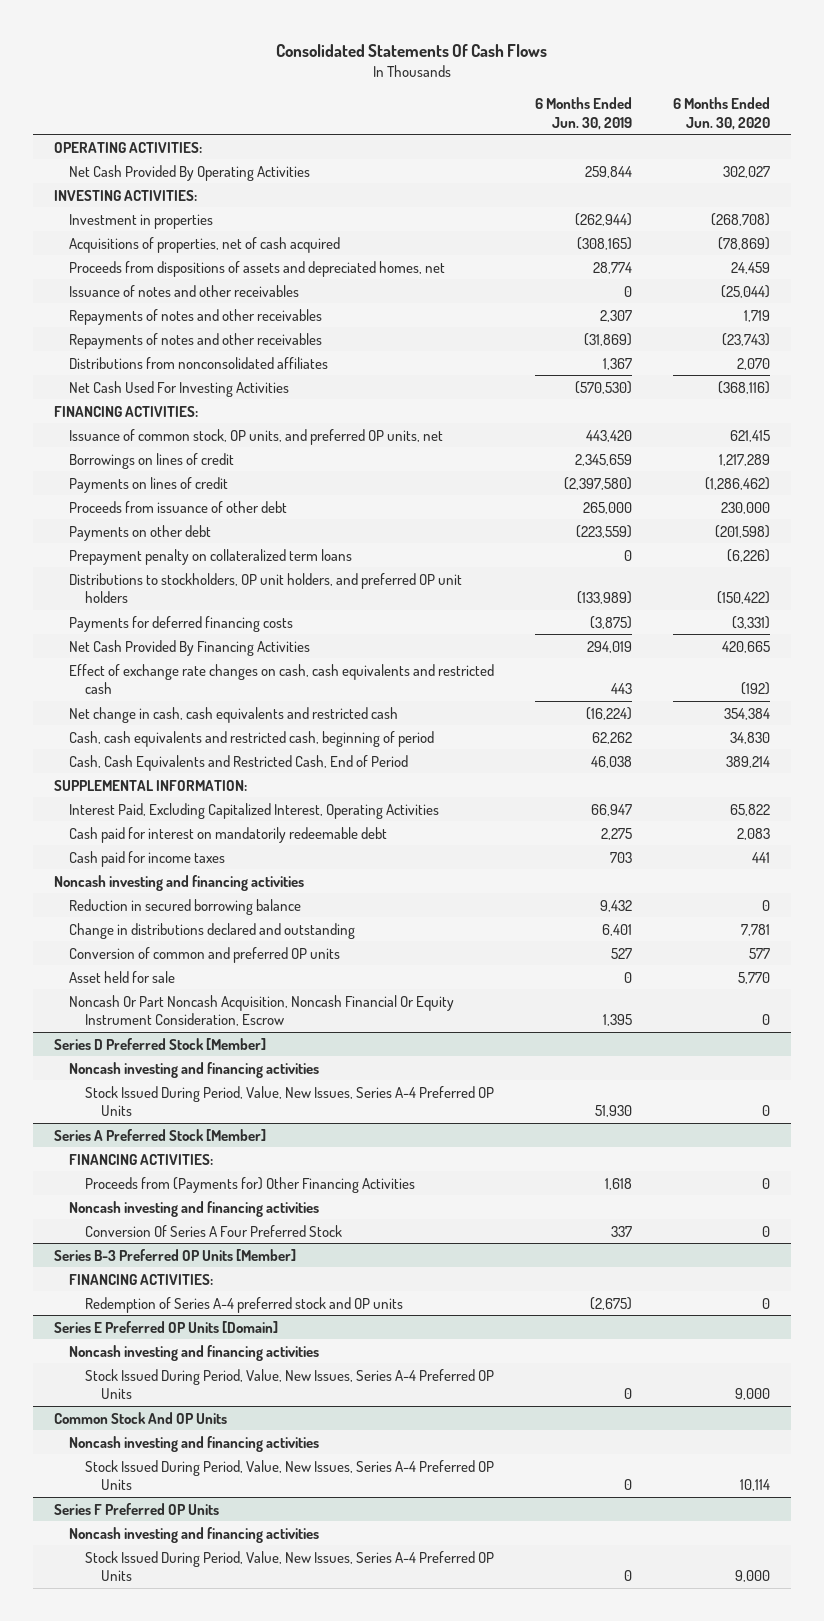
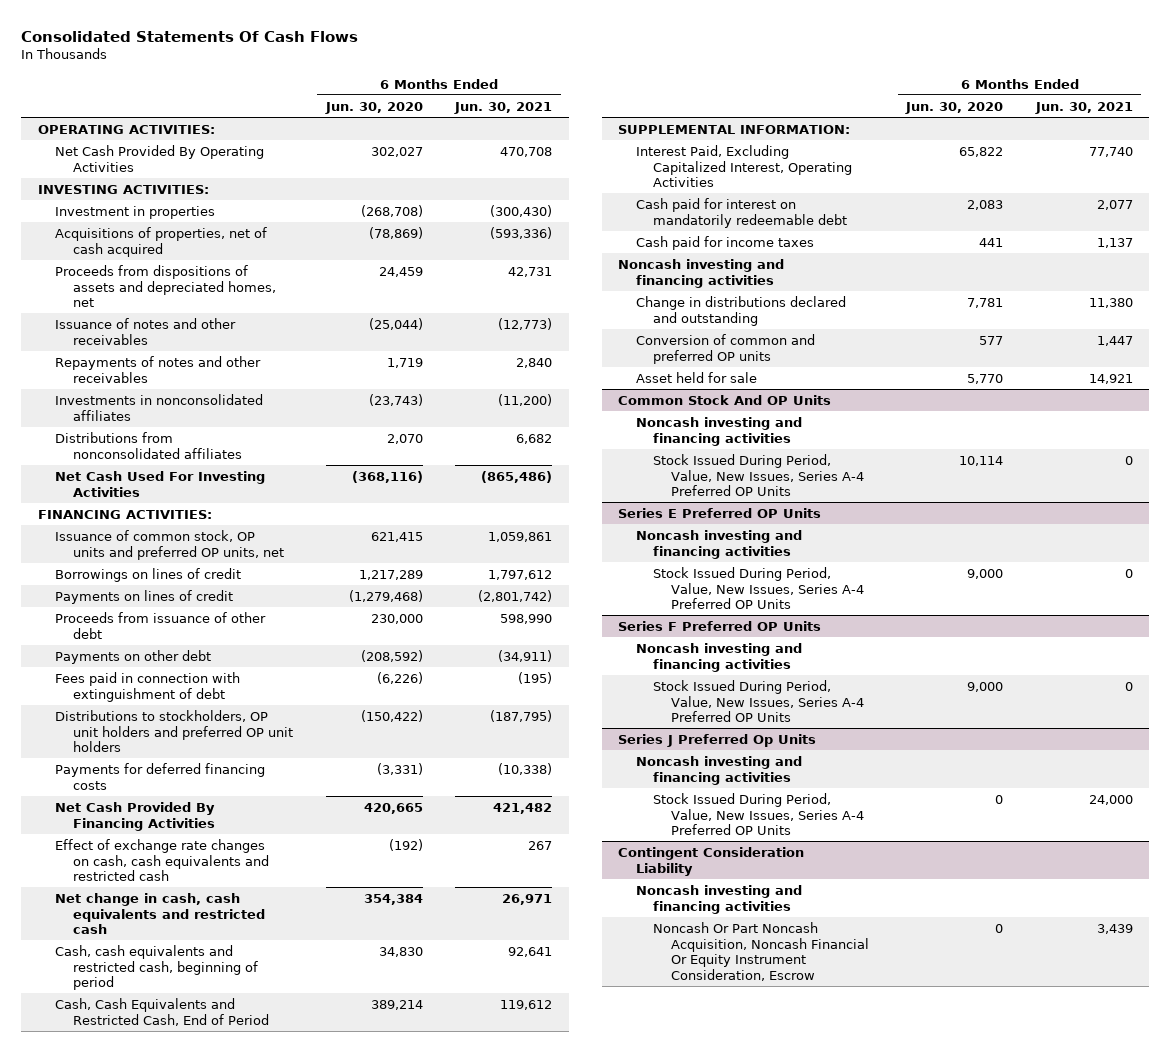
[535,97,633,130] 6 Months Ended Jun. 30, 2019 -> none
none -> [454,101,553,114] Jun. 30, 2021
[69,332,323,349] Repayments of notes and other receivables -> [55,393,264,421] Investments in nonconsolidated affiliates
[69,428,444,445] Issuance of common stock, OP units, and preferred OP units, net -> [55,529,284,560] Issuance of common stock, OP units and preferred OP units, net
[705,476,771,490] (1,286,462) -> [348,589,423,602] (1,279,468)
[715,524,771,538] (201,598) -> [360,649,423,662] (208,592)
[69,548,353,565] Prepayment penalty on collateralized term loans -> [55,671,241,702] Fees paid in connection with extinguishment of debt
[69,572,463,603] Distributions to stockholders, OP unit holders, and preferred OP unit holders -> [55,709,293,753] Distributions to stockholders, OP unit holders and preferred OP unit holders
[69,898,302,915] Reduction in secured borrowing balance -> none
[69,994,455,1026] Noncash Or Part Noncash Acquisition, Noncash Financial Or Equity Instrument Consideration, Escrow -> none
[53,1037,266,1050] Series D Preferred Stock [Member] -> none
[69,1061,320,1078] Noncash investing and financing activities -> none
[85,1085,495,1116] Stock Issued During Period, Value, New Issues, Series A-4 Preferred OP Units -> none
[53,1128,266,1141] Series A Preferred Stock [Member] -> none
[69,1153,214,1165] FINANCING ACTIVITIES: -> none
[85,1176,416,1193] Proceeds from (Payments for) Other Financing Activities -> none
[69,1200,320,1217] Noncash investing and financing activities -> none
[85,1224,343,1237] Conversion Of Series A Four Preferred Stock -> none
[53,1248,296,1261] Series B-3 Preferred OP Units [Member] -> none
[69,1273,214,1285] FINANCING ACTIVITIES: -> none
[85,1296,404,1313] Redemption of Series A-4 preferred stock and OP units -> none
[53,1320,278,1333] Series E Preferred OP Units [Domain] -> none
[69,1344,320,1361] Noncash investing and financing activities -> none
[85,1368,495,1399] Stock Issued During Period, Value, New Issues, Series A-4 Preferred OP Units -> none
none -> [618,507,822,518] Series E Preferred OP Units
none -> [635,529,802,559] Noncash investing and financing activities
none -> [653,566,864,610] Stock Issued During Period, Value, New Issues, Series A-4 Preferred OP Units
none -> [618,733,817,747] Series J Preferred Op Units
none -> [635,755,802,785] Noncash investing and financing activities
none -> [653,792,864,836] Stock Issued During Period, Value, New Issues, Series A-4 Preferred OP Units
none -> [618,846,805,876] Contingent Consideration Liability
none -> [635,884,802,914] Noncash investing and financing activities
none -> [653,921,869,981] Noncash Or Part Noncash Acquisition, Noncash Financial Or Equity Instrument Consideration, Escrow

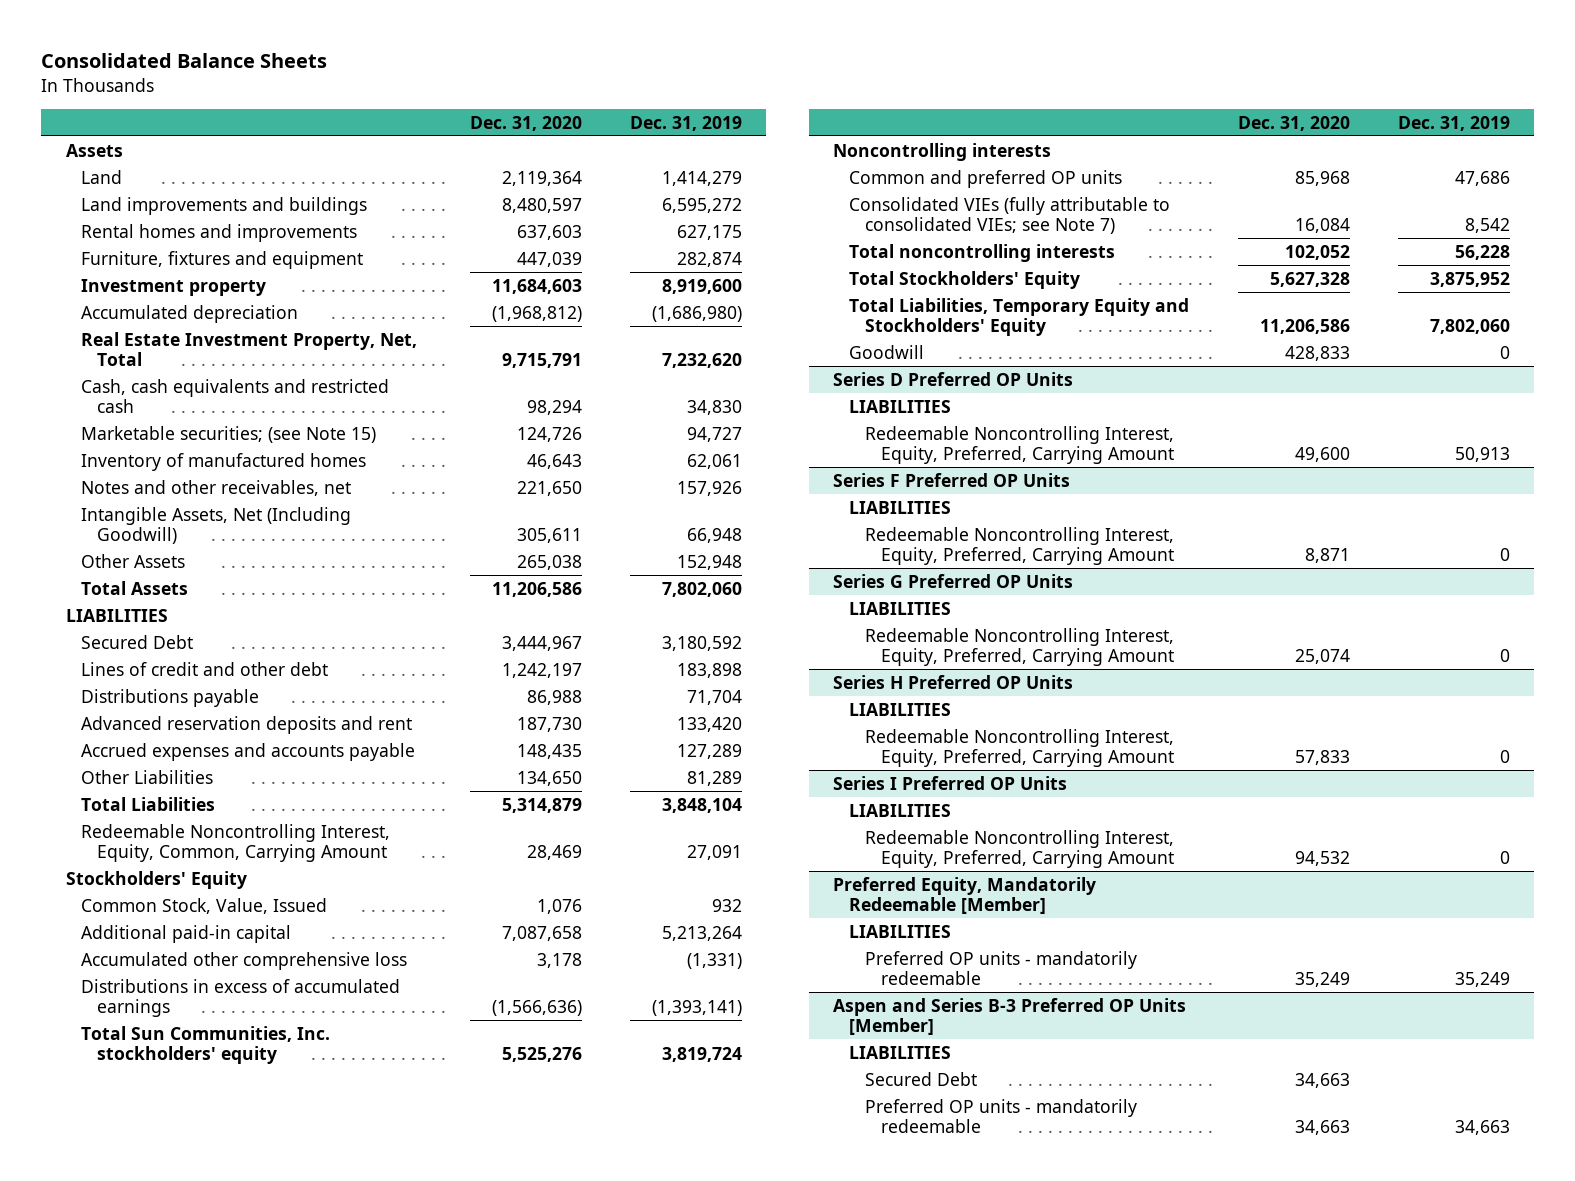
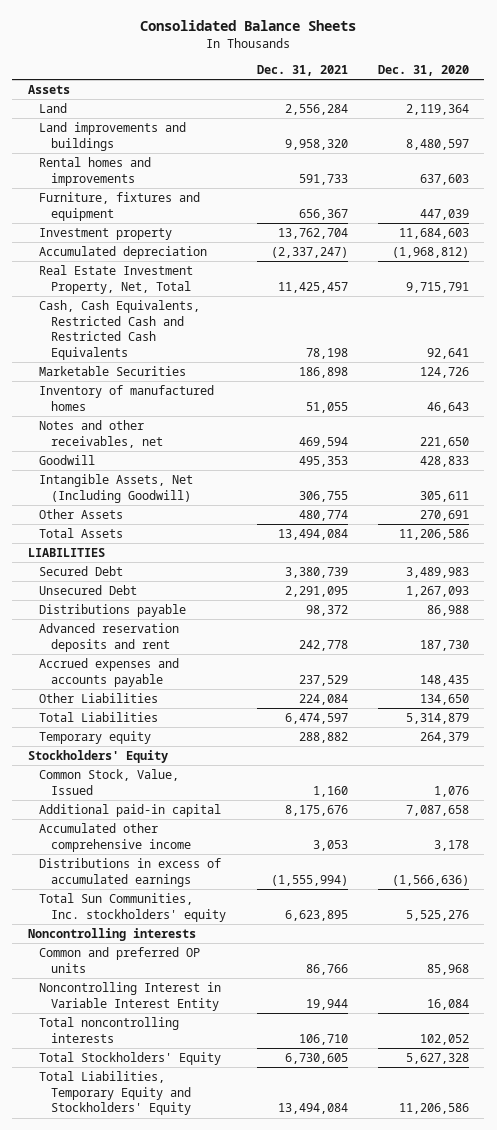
[629,115,742,131] Dec. 31, 2019 -> none
none -> [256,65,348,77] Dec. 31, 2021
[81,378,390,413] Cash, cash equivalents and restricted cash -> [39,300,201,361] Cash, Cash Equivalents, Restricted Cash and Restricted Cash Equivalents
[526,399,582,415] 98,294 -> [427,348,470,360] 92,641
[81,425,377,443] Marketable securities; (see Note 15) -> [39,366,187,377] Marketable Securities
[849,344,925,359] Goodwill -> [39,455,96,466] Goodwill
[516,554,582,570] 265,038 -> [420,510,470,522] 270,691
[81,661,329,676] Lines of credit and other debt -> none
[501,635,582,651] 3,444,967 -> [406,567,470,579] 3,489,983
none -> [39,585,138,596] Unsecured Debt
[81,823,391,862] Redeemable Noncontrolling Interest, Equity, Common, Carrying Amount -> none
none -> [39,731,152,745] Temporary equity
[81,951,408,970] Accumulated other comprehensive loss -> [39,823,192,852] Accumulated other comprehensive income
[849,196,1171,234] Consolidated VIEs (fully attributable to consolidated VIEs; see Note 7) -> [39,982,222,1011] Noncontrolling Interest in Variable Interest Entity
[833,371,1074,386] Series D Preferred OP Units -> none
[849,399,952,413] LIABILITIES -> none
[865,425,1175,464] Redeemable Noncontrolling Interest, Equity, Preferred, Carrying Amount -> none
[833,472,1071,487] Series F Preferred OP Units -> none
[849,500,952,514] LIABILITIES -> none
[865,526,1175,565] Redeemable Noncontrolling Interest, Equity, Preferred, Carrying Amount -> none
[833,573,1074,588] Series G Preferred OP Units -> none
[849,601,952,615] LIABILITIES -> none
[865,627,1175,666] Redeemable Noncontrolling Interest, Equity, Preferred, Carrying Amount -> none
[833,674,1074,689] Series H Preferred OP Units -> none
[849,702,952,716] LIABILITIES -> none
[865,728,1175,767] Redeemable Noncontrolling Interest, Equity, Preferred, Carrying Amount -> none
[833,775,1068,790] Series I Preferred OP Units -> none
[849,803,952,817] LIABILITIES -> none
[865,829,1175,868] Redeemable Noncontrolling Interest, Equity, Preferred, Carrying Amount -> none
[833,876,1097,914] Preferred Equity, Mandatorily Redeemable [Member] -> none
[849,924,952,938] LIABILITIES -> none
[865,950,1138,985] Preferred OP units - mandatorily redeemable -> none
[833,997,1187,1035] Aspen and Series B-3 Preferred OP Units [Member] -> none
[849,1045,952,1059] LIABILITIES -> none
[865,1071,978,1086] Secured Debt -> none
[865,1098,1138,1133] Preferred OP units - mandatorily redeemable -> none

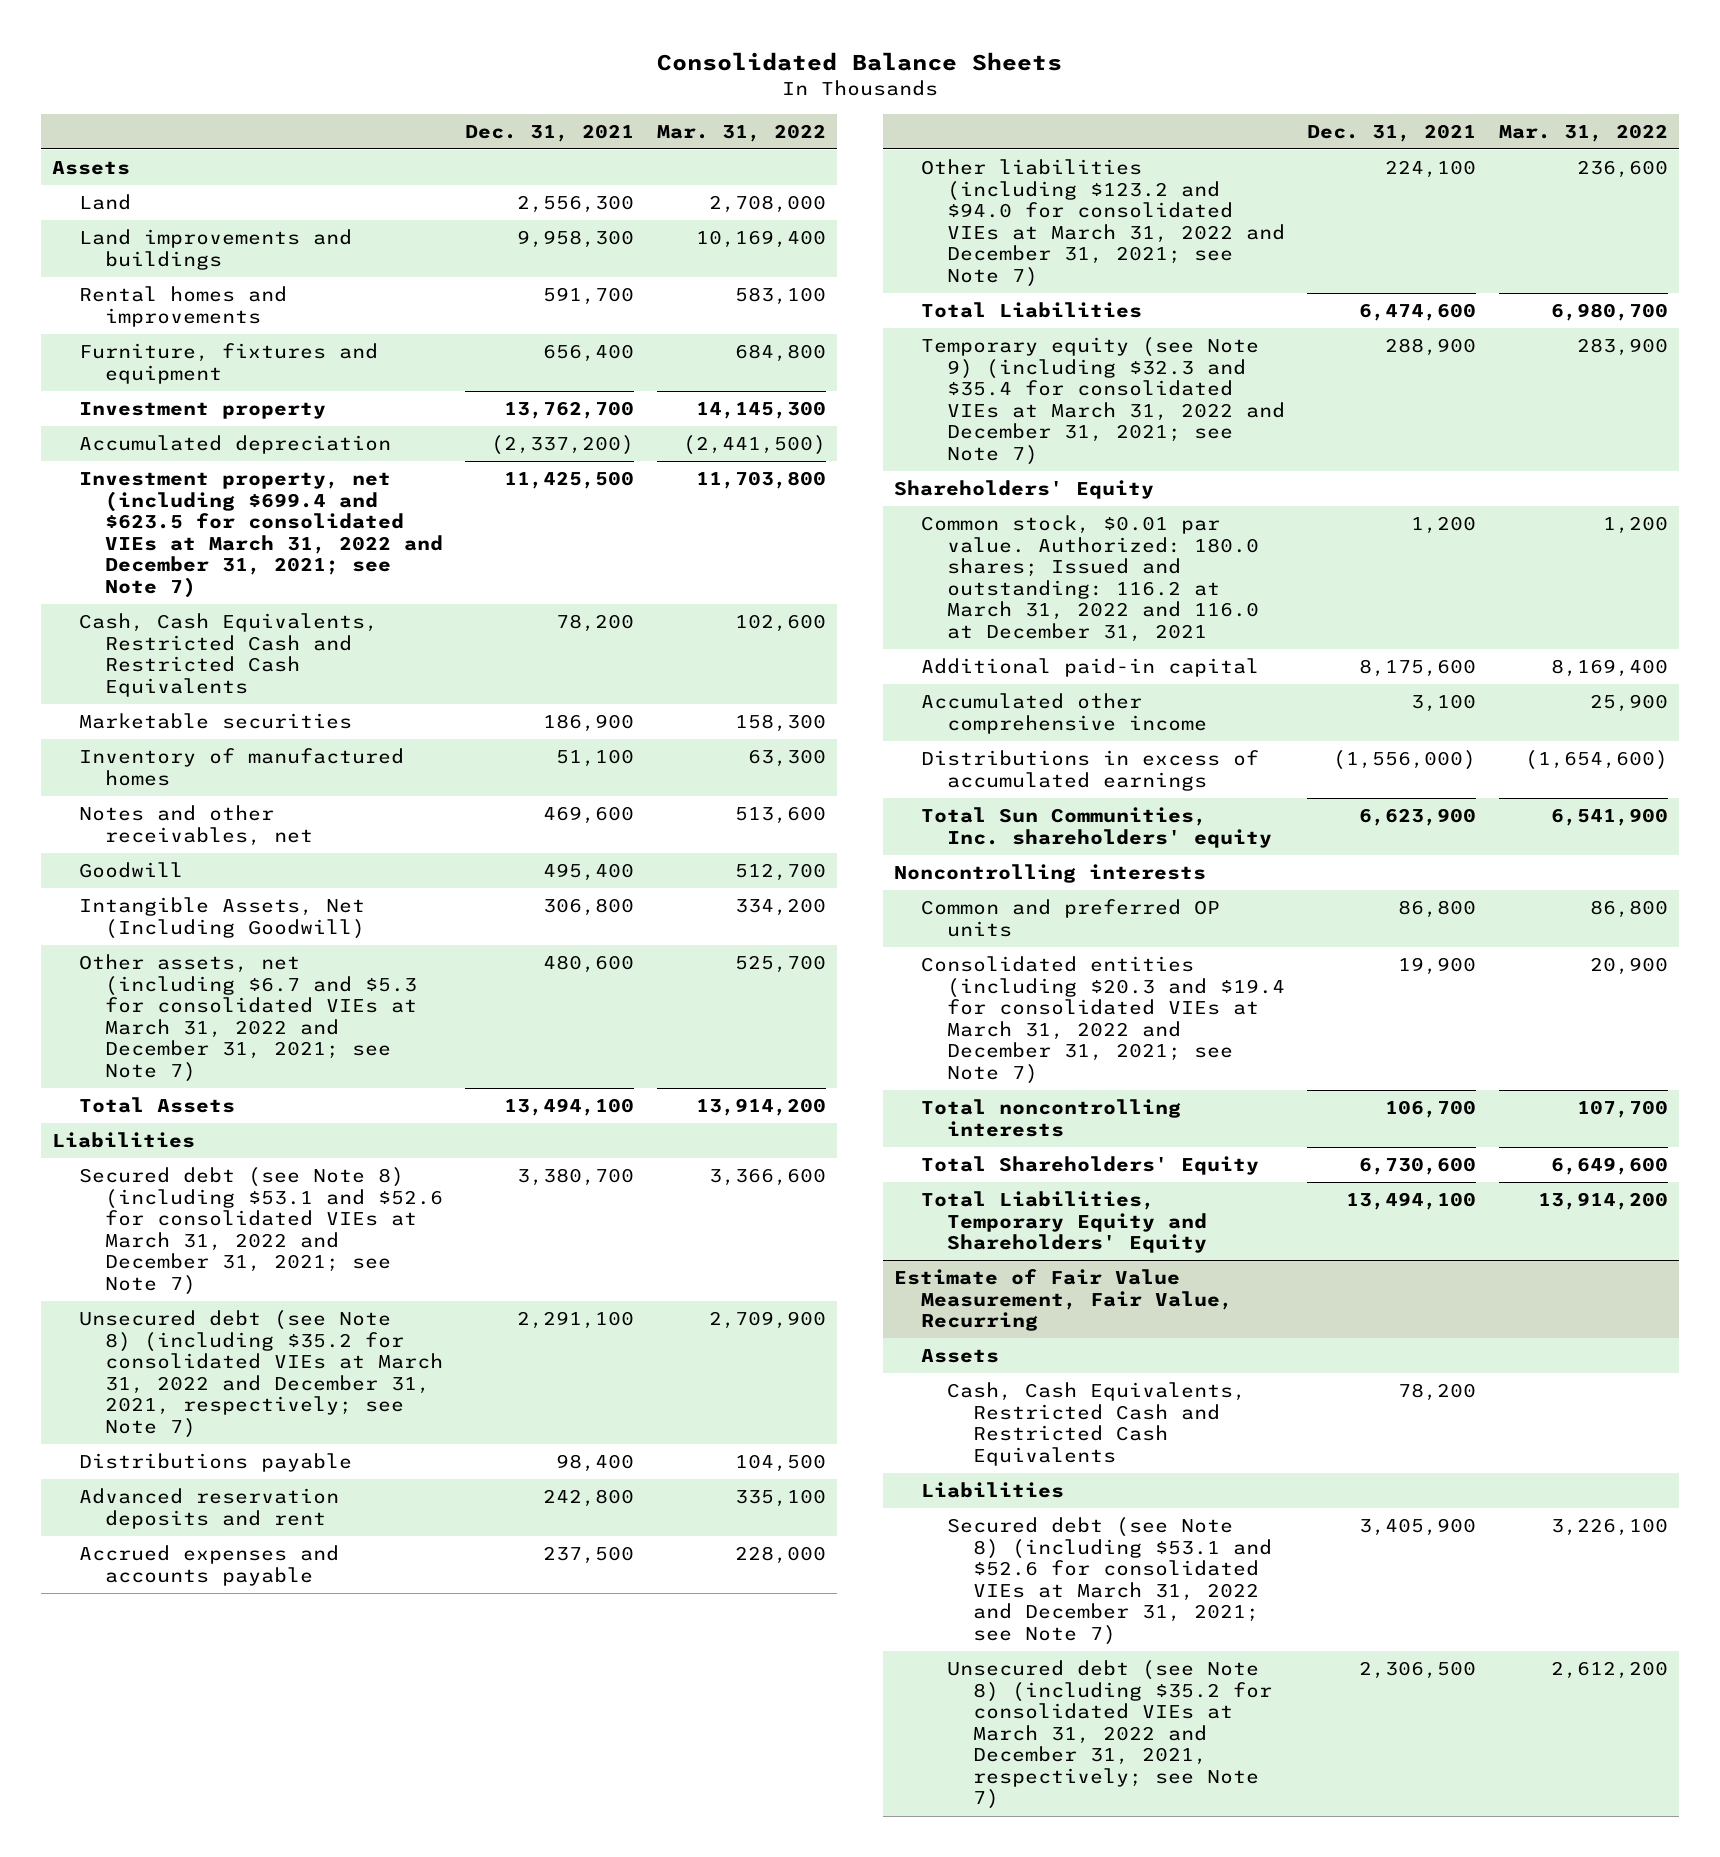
[378,65,470,77] Dec. 31, 2020 -> none
none -> [656,123,826,142] Mar. 31, 2022
[39,265,194,294] Real Estate Investment Property, Net, Total -> none
[39,509,124,520] Other Assets -> none
[39,566,124,577] Secured Debt -> none
[39,585,138,596] Unsecured Debt -> none
[39,693,159,704] Other Liabilities -> none
[39,731,152,745] Temporary equity -> none
[284,104,348,116] 2,556,284 -> [517,195,635,214] 2,556,300
[284,138,348,150] 9,958,320 -> [517,230,635,249] 9,958,300
[298,173,348,185] 591,733 -> [543,287,635,306] 591,700
[298,208,348,220] 656,367 -> [543,344,635,363] 656,400
[277,228,348,240] 13,762,704 -> [504,401,635,420] 13,762,700
[270,247,348,259] (2,337,247) -> [491,435,635,456] (2,337,200)
none -> [78,472,444,598] Investment property, net (including $699.4 and $623.5 for consolidated VIEs at March 31, 2022 and December 31, 2021; see Note 7)
[305,348,348,360] 78,198 -> [556,614,635,633] 78,200
[39,366,187,377] Marketable Securities -> [78,713,352,730] Marketable securities
[298,367,348,379] 186,898 -> [543,714,635,733] 186,900
[305,401,348,413] 51,055 -> [556,749,635,768] 51,100
[298,436,348,448] 469,594 -> [543,806,635,825] 469,600
[298,456,348,468] 495,353 -> [543,863,635,882] 495,400
[298,490,348,502] 306,755 -> [543,898,635,917] 306,800
none -> [78,954,418,1082] Other assets, net (including $6.7 and $5.3 for consolidated VIEs at March 31, 2022 and December 31, 2021; see Note 7)
[277,529,348,541] 13,494,084 -> [504,1098,635,1117] 13,494,100
[27,548,105,558] LIABILITIES -> [52,1132,196,1149] Liabilities
none -> [78,1167,444,1295] Secured debt (see Note 8) (including $53.1 and $52.6 for consolidated VIEs at March 31, 2022 and December 31, 2021; see Note 7)
none -> [78,1310,444,1438] Unsecured debt (see Note 8) (including $35.2 for consolidated VIEs at March 31, 2022 and December 31, 2021, respectively; see Note 7)
[305,605,348,617] 98,372 -> [556,1454,635,1473] 98,400
[298,639,348,651] 242,778 -> [543,1489,635,1508] 242,800
[298,674,348,686] 237,529 -> [543,1546,635,1565] 237,500
none -> [920,159,1285,287] Other liabilities (including $123.2 and $94.0 for consolidated VIEs at March 31, 2022 and December 31, 2021; see Note 7)
[284,713,348,725] 6,474,597 -> [1359,303,1477,322] 6,474,600
none -> [920,337,1285,465] Temporary equity (see Note 9) (including $32.3 and $35.4 for consolidated VIEs at March 31, 2022 and December 31, 2021; see Note 7)
[27,750,168,764] Stockholders' Equity -> [894,480,1155,500] Shareholders' Equity
[39,769,180,795] Common Stock, Value, Issued -> [920,515,1259,642] Common stock, $0.01 par value. Authorized: 180.0 shares; Issued and outstanding: 116.2 at March 31, 2022 and 116.0 at December 31, 2021
[312,785,348,797] 1,160 -> [1411,516,1477,535] 1,200
[284,805,348,817] 8,175,676 -> [1359,659,1477,678] 8,175,600
[312,839,348,851] 3,053 -> [1411,694,1477,713] 3,100
[270,874,348,886] (1,555,994) -> [1333,750,1477,771] (1,556,000)
[39,893,227,922] Total Sun Communities, Inc. stockholders' equity -> [920,807,1272,848] Total Sun Communities, Inc. shareholders' equity
[284,909,348,921] 6,623,895 -> [1359,808,1477,827] 6,623,900
[39,982,222,1011] Noncontrolling Interest in Variable Interest Entity -> none
[305,963,348,975] 86,766 -> [1398,900,1477,919] 86,800
none -> [920,956,1285,1084] Consolidated entities (including $20.3 and $19.4 for consolidated VIEs at March 31, 2022 and December 31, 2021; see Note 7)
[298,1033,348,1045] 106,710 -> [1385,1100,1477,1119] 106,700
[39,1052,222,1066] Total Stockholders' Equity -> [920,1156,1259,1176] Total Shareholders' Equity
[284,1053,348,1065] 6,730,605 -> [1359,1157,1477,1176] 6,730,600
[39,1071,192,1116] Total Liabilities, Temporary Equity and Stockholders' Equity -> [920,1191,1207,1254] Total Liabilities, Temporary Equity and Shareholders' Equity
[277,1103,348,1115] 13,494,084 -> [1346,1192,1477,1211] 13,494,100
none -> [894,1269,1233,1332] Estimate of Fair Value Measurement, Fair Value, Recurring
none -> [920,1349,999,1364] Assets
none -> [946,1382,1246,1466] Cash, Cash Equivalents, Restricted Cash and Restricted Cash Equivalents
none -> [920,1482,1064,1499] Liabilities
none -> [946,1517,1273,1645] Secured debt (see Note 8) (including $53.1 and $52.6 for consolidated VIEs at March 31, 2022 and December 31, 2021; see Note 7)
none -> [946,1660,1273,1810] Unsecured debt (see Note 8) (including $35.2 for consolidated VIEs at March 31, 2022 and December 31, 2021, respectively; see Note 7)

